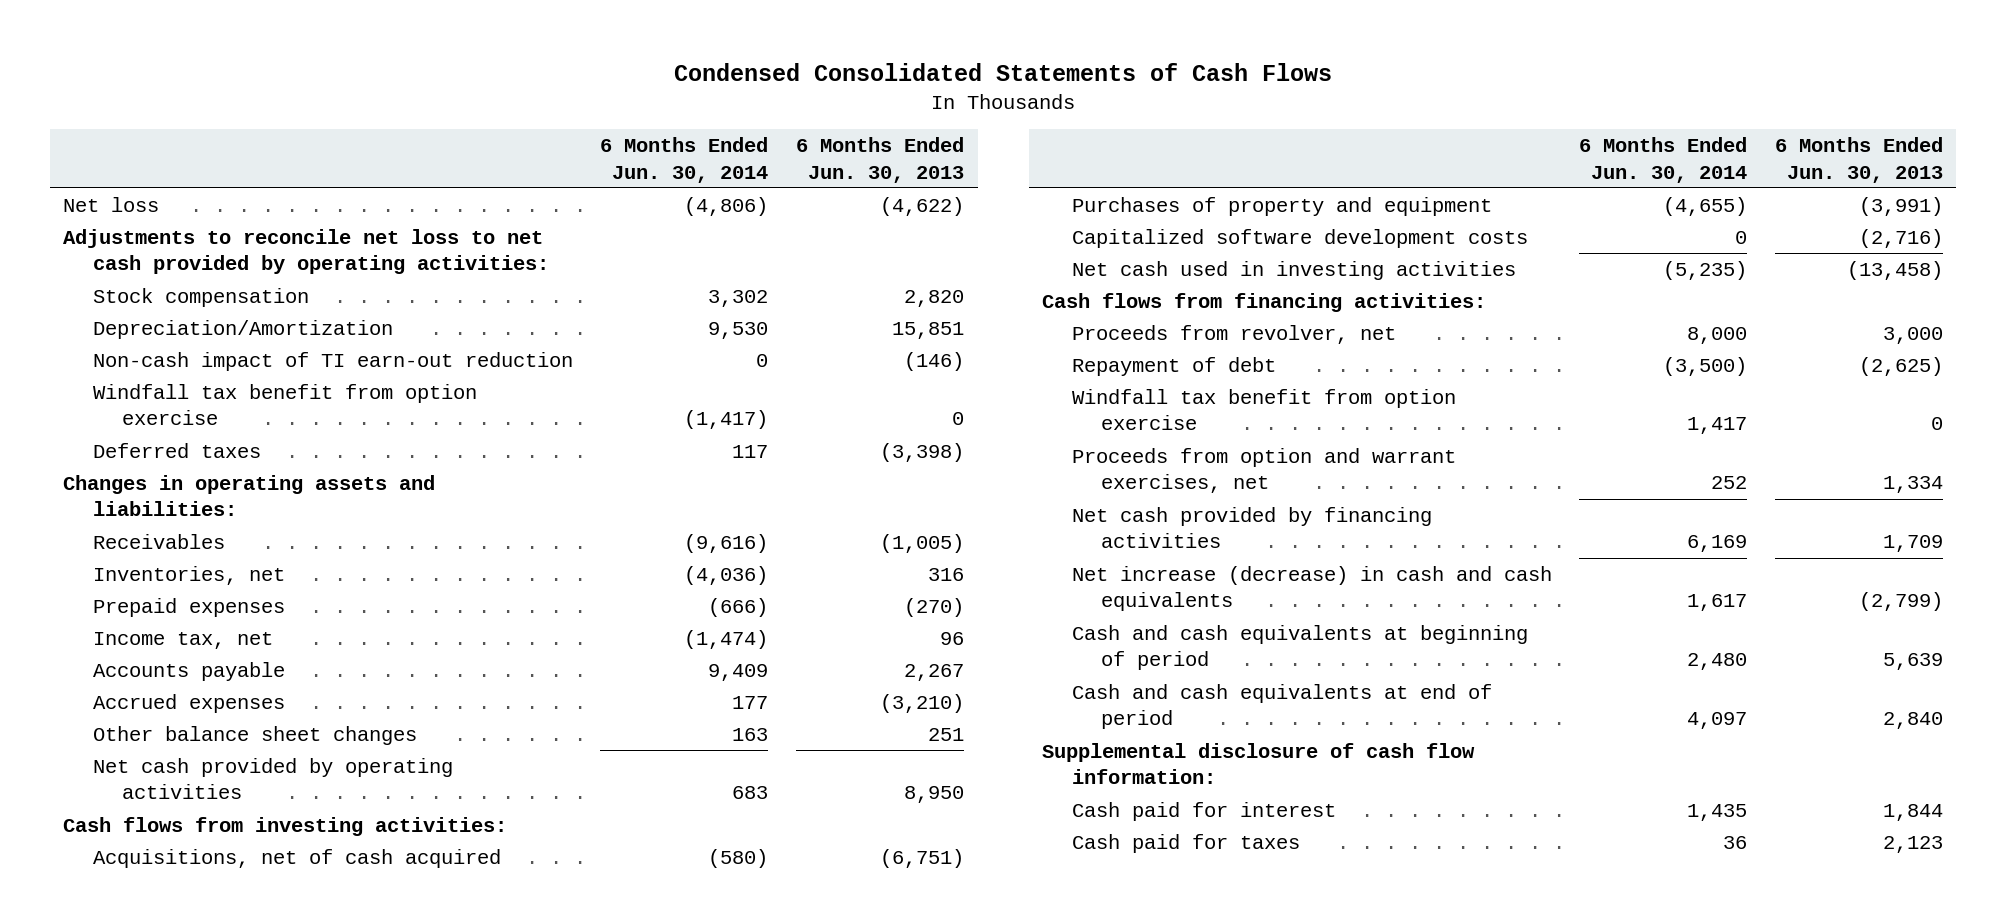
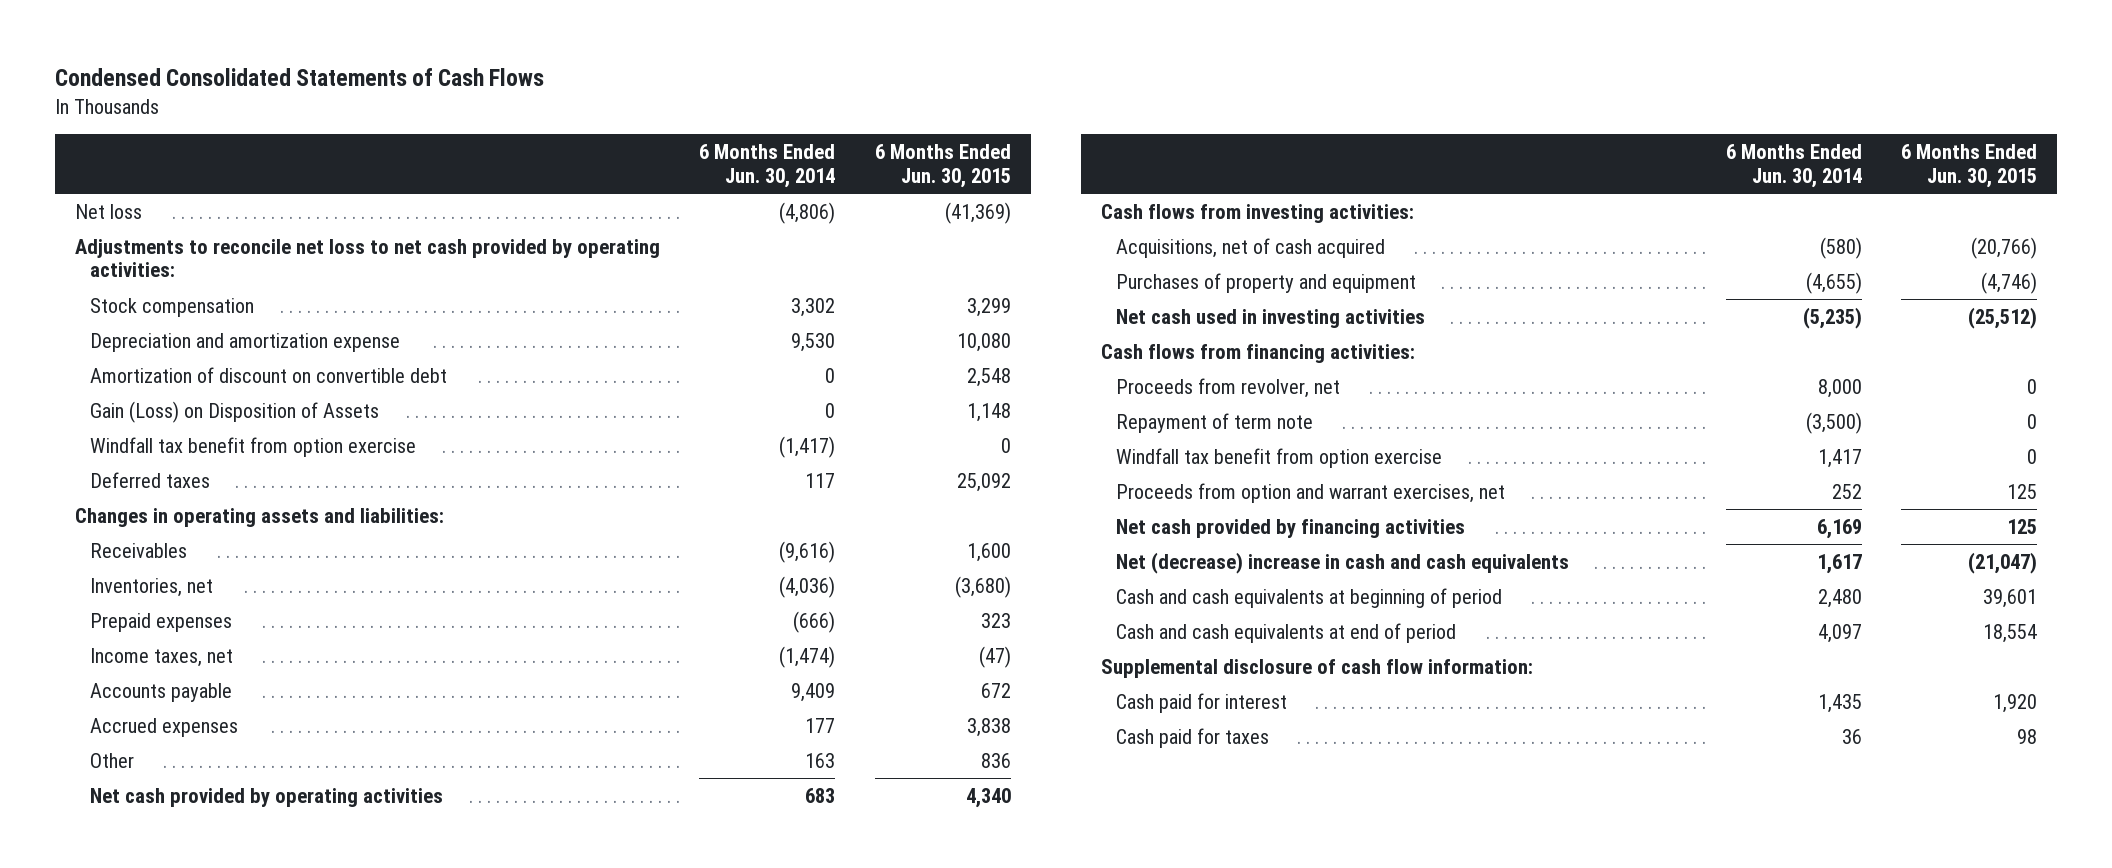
[795,137,964,183] 6 Months Ended Jun. 30, 2013 -> none
none -> [874,144,1011,188] 6 Months Ended Jun. 30, 2015
[92,351,573,371] Non-cash impact of TI earn-out reduction -> none
[92,319,393,339] Depreciation/Amortization -> [89,332,400,352] Depreciation and amortization expense
none -> [89,366,447,383] Amortization of discount on convertible debt
none -> [89,400,379,423] Gain (Loss) on Disposition of Assets
[92,631,273,649] Income tax, net -> [89,647,233,667] Income taxes, net
[92,725,417,745] Other balance sheet changes -> [89,752,134,768] Other
[1071,228,1528,248] Capitalized software development costs -> none
[1071,356,1276,376] Repayment of debt -> [1115,412,1313,433] Repayment of term note
[1071,565,1552,612] Net increase (decrease) in cash and cash equivalents -> [1115,551,1569,574] Net (decrease) increase in cash and cash equivalents

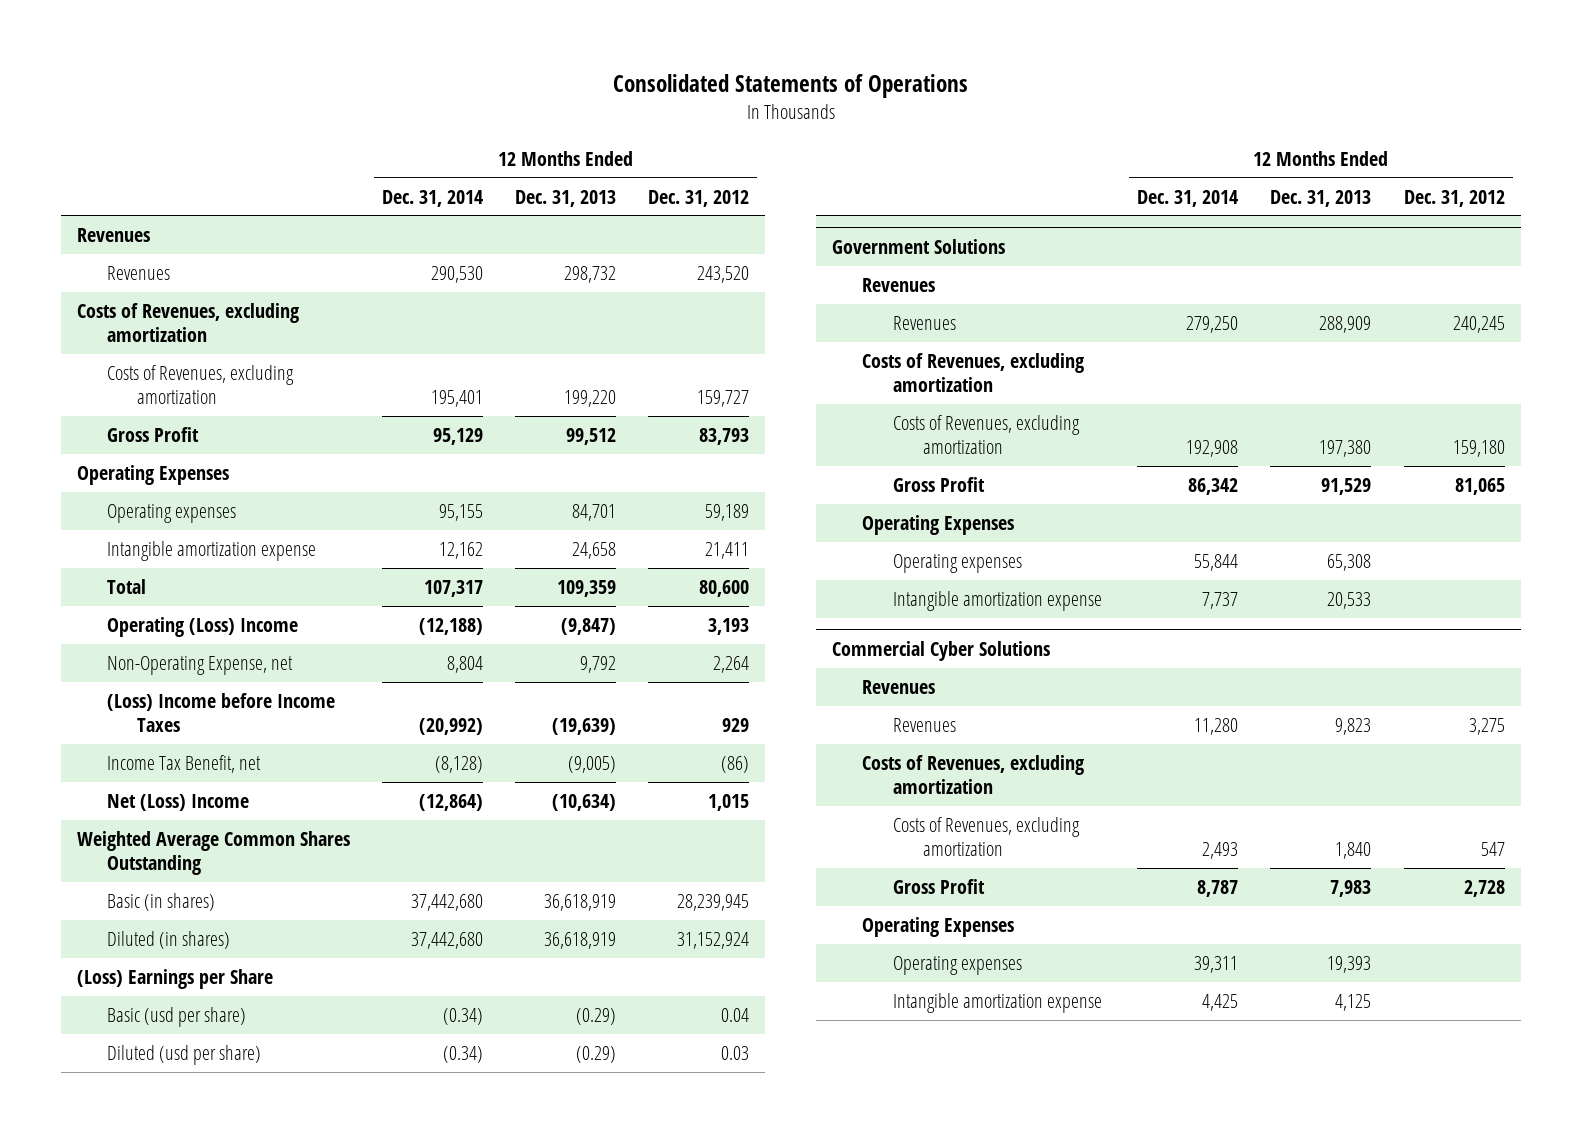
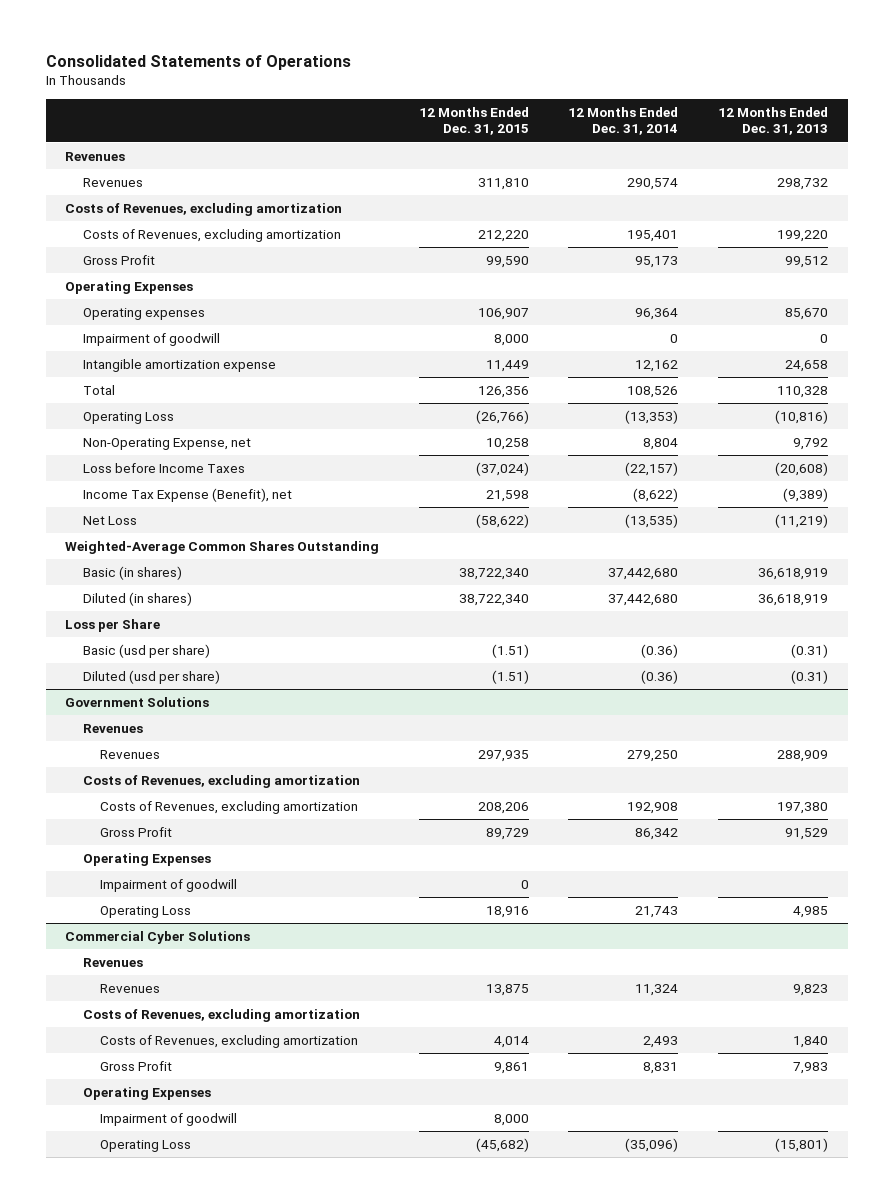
[648,189,750,207] Dec. 31, 2012 -> none
none -> [418,106,529,136] 12 Months Ended Dec. 31, 2015
[430,266,483,284] 290,530 -> [627,177,679,190] 290,574
[432,428,483,446] 95,129 -> [635,255,679,268] 95,173
[438,504,483,522] 95,155 -> [635,307,679,320] 96,364
[572,504,617,522] 84,701 -> [784,307,828,320] 85,670
none -> [82,332,220,346] Impairment of goodwill
[423,580,483,598] 107,317 -> [627,385,679,398] 108,526
[557,580,617,598] 109,359 -> [776,385,828,398] 110,328
[107,617,299,638] Operating (Loss) Income -> [82,411,174,424] Operating Loss
[418,618,483,636] (12,188) -> [625,409,679,424] (13,353)
[561,618,617,636] (9,847) -> [774,409,828,424] (10,816)
[107,693,336,733] (Loss) Income before Income Taxes -> [82,462,245,473] Loss before Income Taxes
[418,718,483,736] (20,992) -> [625,461,679,476] (22,157)
[552,718,617,736] (19,639) -> [774,461,828,476] (20,608)
[107,755,262,774] Income Tax Benefit, net -> [82,487,292,502] Income Tax Expense (Benefit), net
[434,756,483,774] (8,128) -> [633,487,679,502] (8,622)
[568,756,617,774] (9,005) -> [782,487,828,502] (9,389)
[107,794,250,812] Net (Loss) Income -> [82,515,137,525] Net Loss
[418,794,483,812] (12,864) -> [625,513,679,528] (13,535)
[552,794,617,812] (10,634) -> [774,513,828,528] (11,219)
[76,831,350,876] Weighted Average Common Shares Outstanding -> [65,540,380,554] Weighted-Average Common Shares Outstanding
[76,969,273,990] (Loss) Earnings per Share -> [65,618,161,632] Loss per Share
[442,1008,483,1026] (0.34) -> [641,643,679,658] (0.36)
[576,1008,617,1026] (0.29) -> [790,643,828,658] (0.31)
[442,1046,483,1064] (0.34) -> [641,669,679,684] (0.36)
[576,1046,617,1064] (0.29) -> [790,669,828,684] (0.31)
[892,554,1022,574] Operating expenses -> none
[892,591,1102,612] Intangible amortization expense -> none
none -> [100,878,238,892] Impairment of goodwill
none -> [100,905,192,918] Operating Loss
[1194,718,1239,736] 11,280 -> [635,983,679,996] 11,324
[1197,880,1239,898] 8,787 -> [643,1061,679,1074] 8,831
[892,956,1022,976] Operating expenses -> none
[892,993,1102,1014] Intangible amortization expense -> none
none -> [100,1112,238,1126] Impairment of goodwill
none -> [100,1139,192,1152] Operating Loss

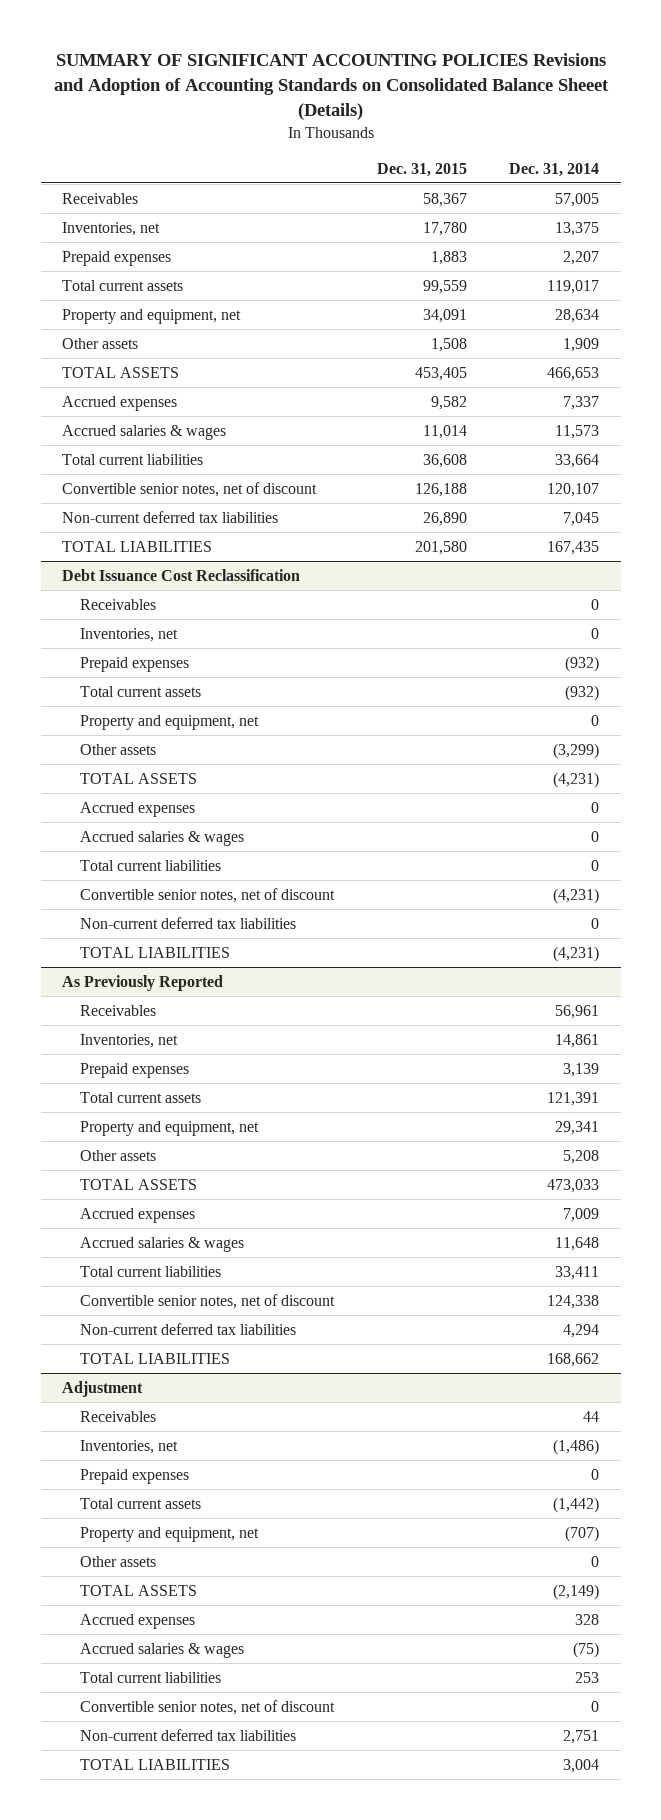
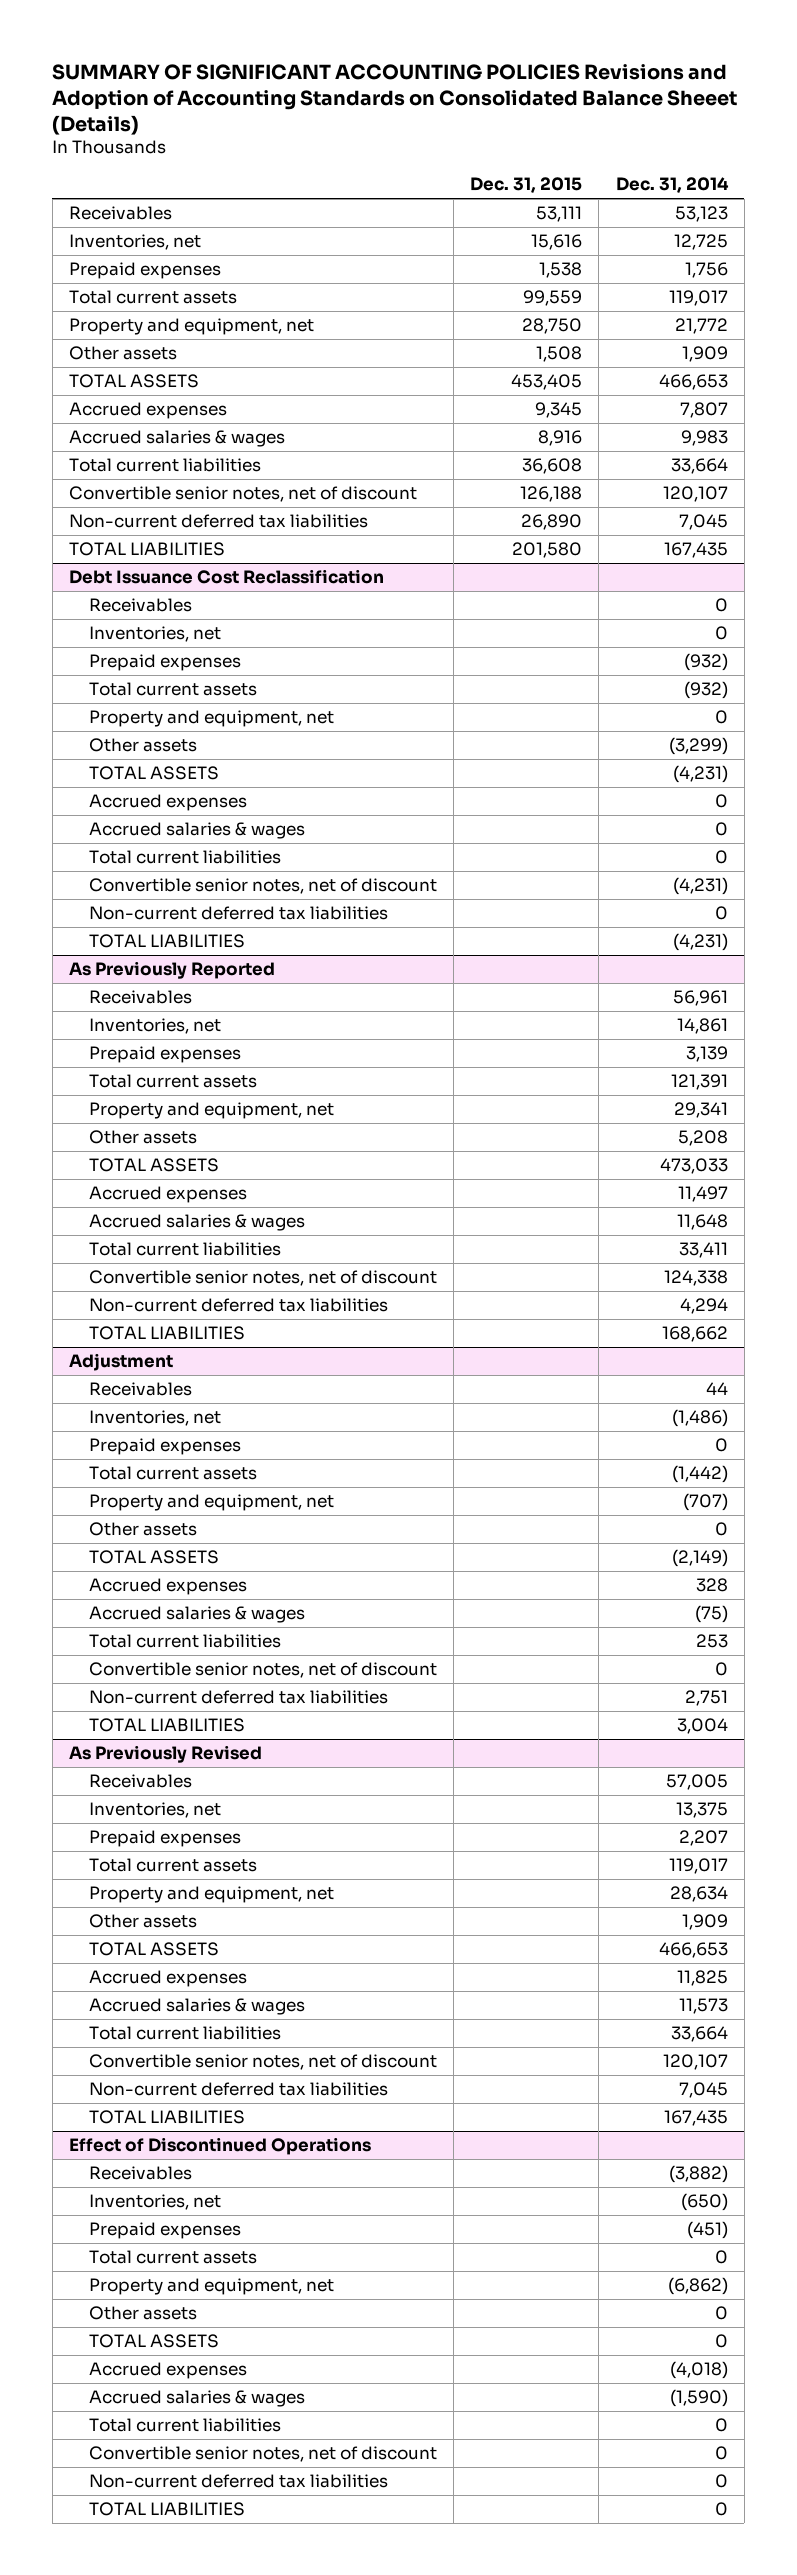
[422,192,467,207] 58,367 -> [536,206,583,223] 53,111
[555,192,600,207] 57,005 -> [674,206,728,223] 53,123
[422,221,467,236] 17,780 -> [531,234,583,251] 15,616
[555,221,600,236] 13,375 -> [673,234,728,251] 12,725
[430,250,467,265] 1,883 -> [539,262,583,279] 1,538
[563,250,600,265] 2,207 -> [684,262,728,279] 1,756
[422,308,467,323] 34,091 -> [522,318,583,335] 28,750
[555,308,600,323] 28,634 -> [674,318,728,335] 21,772
[430,395,467,410] 9,582 -> [535,402,583,419] 9,345
[563,395,600,410] 7,337 -> [679,402,728,419] 7,807
[422,424,467,439] 11,014 -> [538,430,583,447] 8,916
[555,424,600,439] 11,573 -> [680,430,728,447] 9,983
[563,1207,600,1222] 7,009 -> [677,1186,728,1203] 11,497
none -> [69,1745,263,1764] As Previously Revised
none -> [88,1774,192,1789] Receivables
none -> [88,1802,221,1819] Inventories, net
none -> [88,1830,241,1848] Prepaid expenses
none -> [88,1858,257,1873] Total current assets
none -> [88,1886,334,1904] Property and equipment, net
none -> [88,1914,197,1929] Other assets
none -> [88,1942,219,1957] TOTAL ASSETS
none -> [88,1970,247,1988] Accrued expenses
none -> [88,1998,305,2016] Accrued salaries & wages
none -> [88,2026,281,2041] Total current liabilities
none -> [88,2054,437,2071] Convertible senior notes, net of discount
none -> [88,2082,388,2097] Non-current deferred tax liabilities
none -> [88,2110,245,2125] TOTAL LIABILITIES
none -> [69,2137,372,2156] Effect of Discontinued Operations
none -> [88,2166,192,2181] Receivables
none -> [88,2194,221,2211] Inventories, net
none -> [88,2222,241,2240] Prepaid expenses
none -> [88,2250,257,2265] Total current assets
none -> [88,2278,334,2296] Property and equipment, net
none -> [88,2306,197,2321] Other assets
none -> [88,2334,219,2349] TOTAL ASSETS
none -> [88,2362,247,2380] Accrued expenses
none -> [88,2390,305,2408] Accrued salaries & wages
none -> [88,2418,281,2433] Total current liabilities
none -> [88,2446,437,2463] Convertible senior notes, net of discount
none -> [88,2474,388,2489] Non-current deferred tax liabilities
none -> [88,2502,245,2517] TOTAL LIABILITIES

